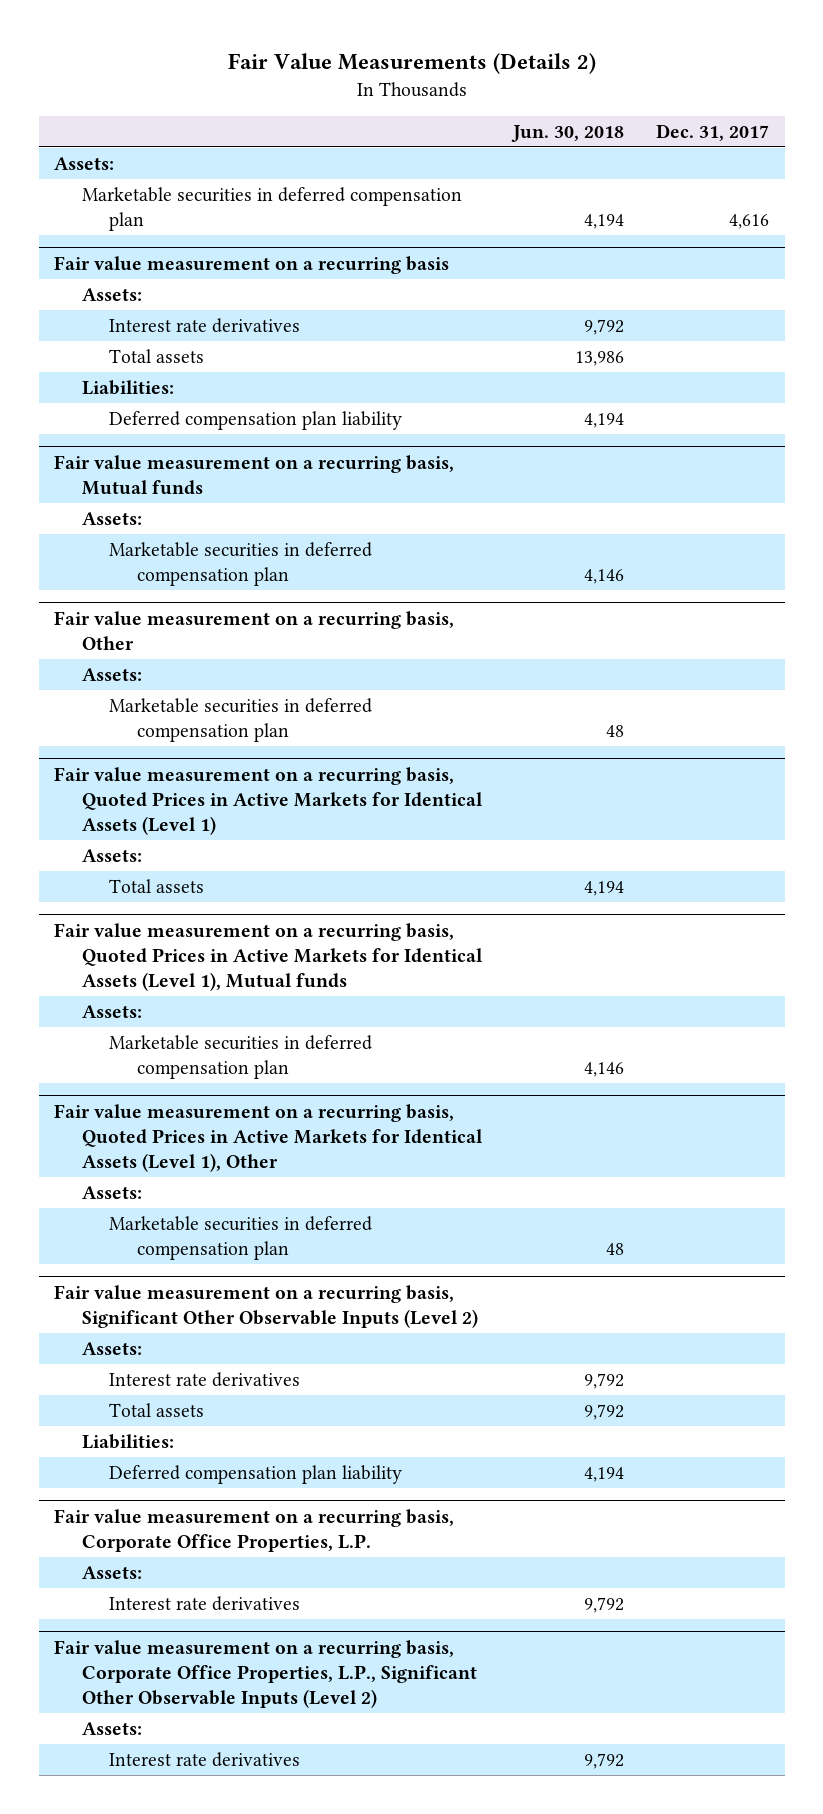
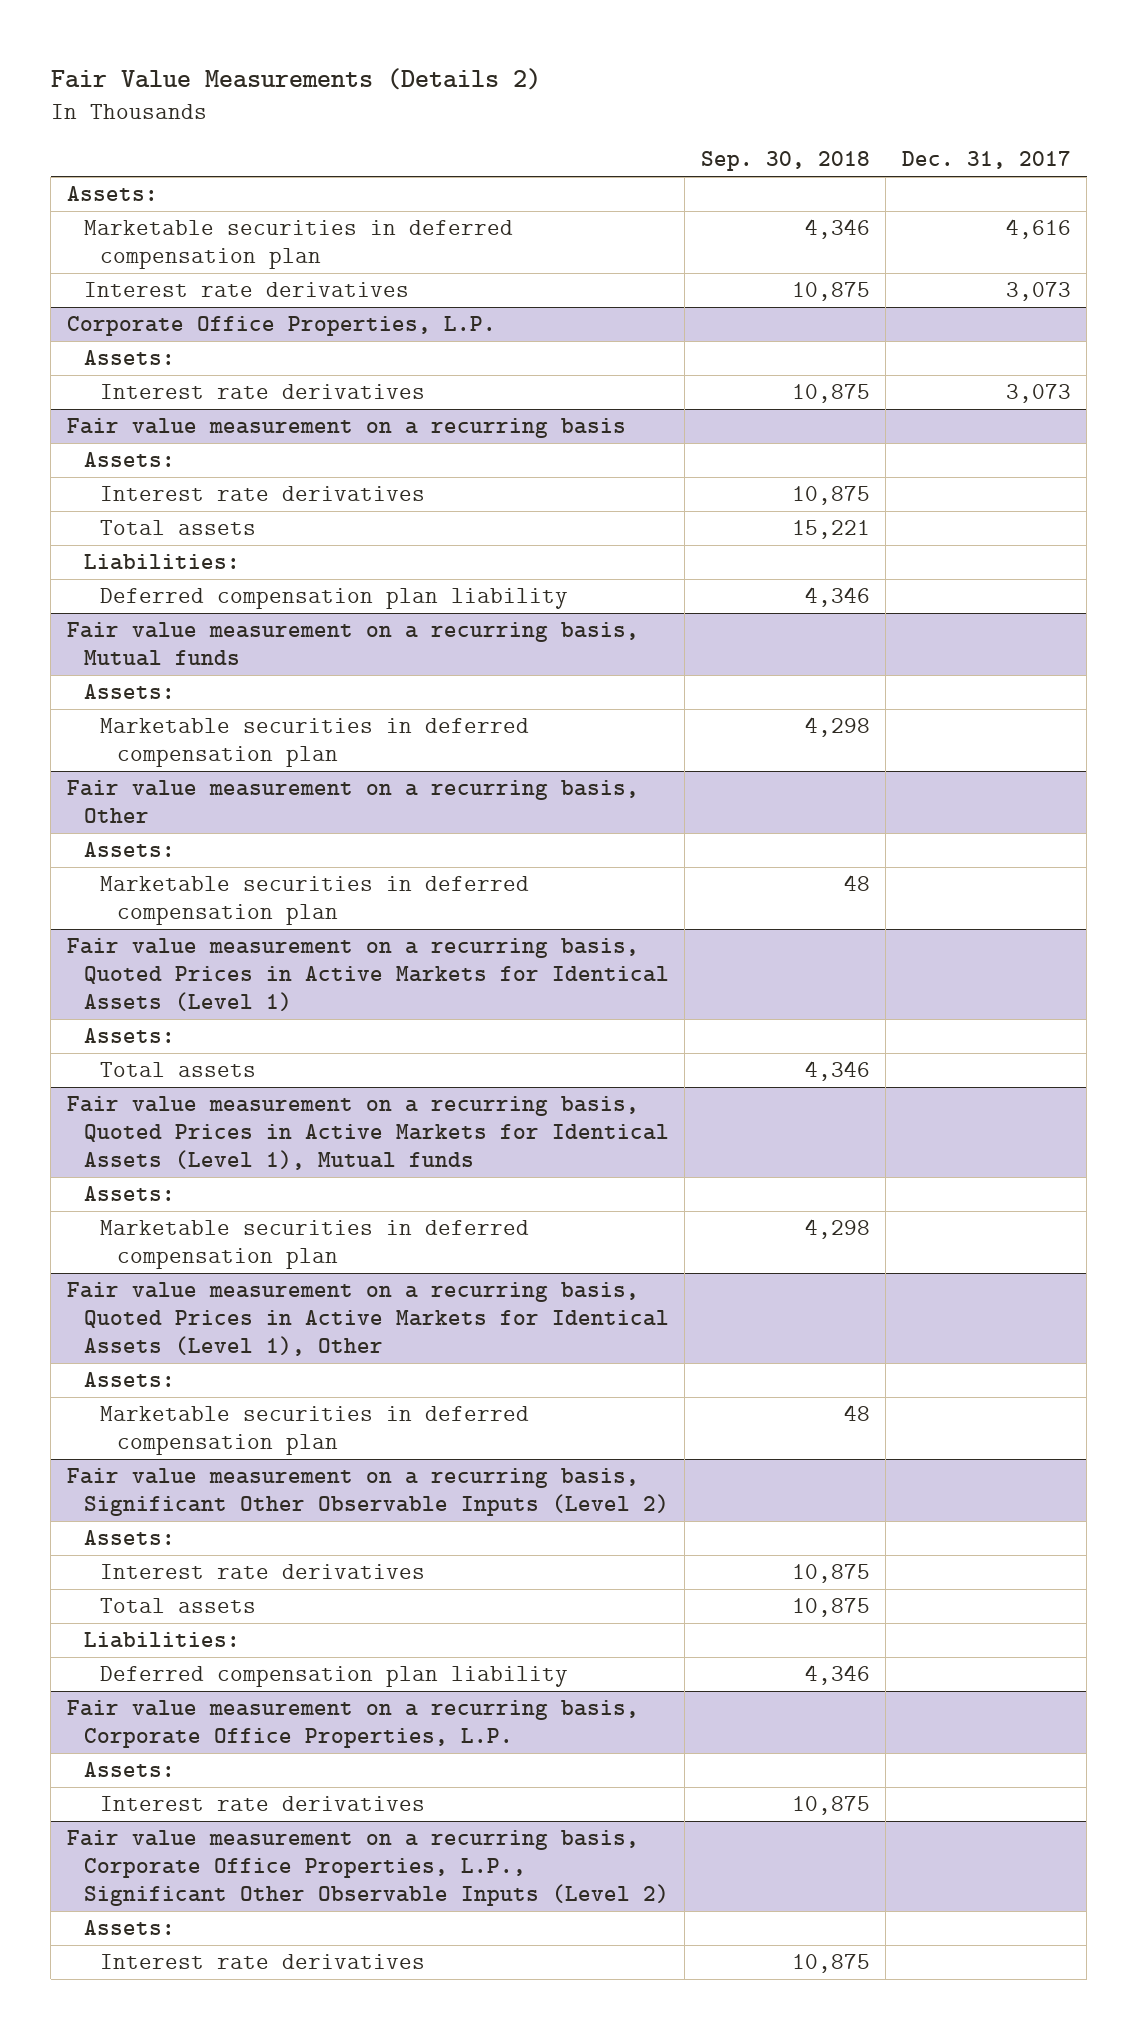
[511,124,625,142] Jun. 30, 2018 -> none
none -> [700,151,870,172] Sep. 30, 2018
none -> [83,282,409,298] Interest rate derivatives
none -> [66,316,496,337] Corporate Office Properties, L.P.
none -> [83,350,175,366] Assets:
none -> [100,384,426,400] Interest rate derivatives

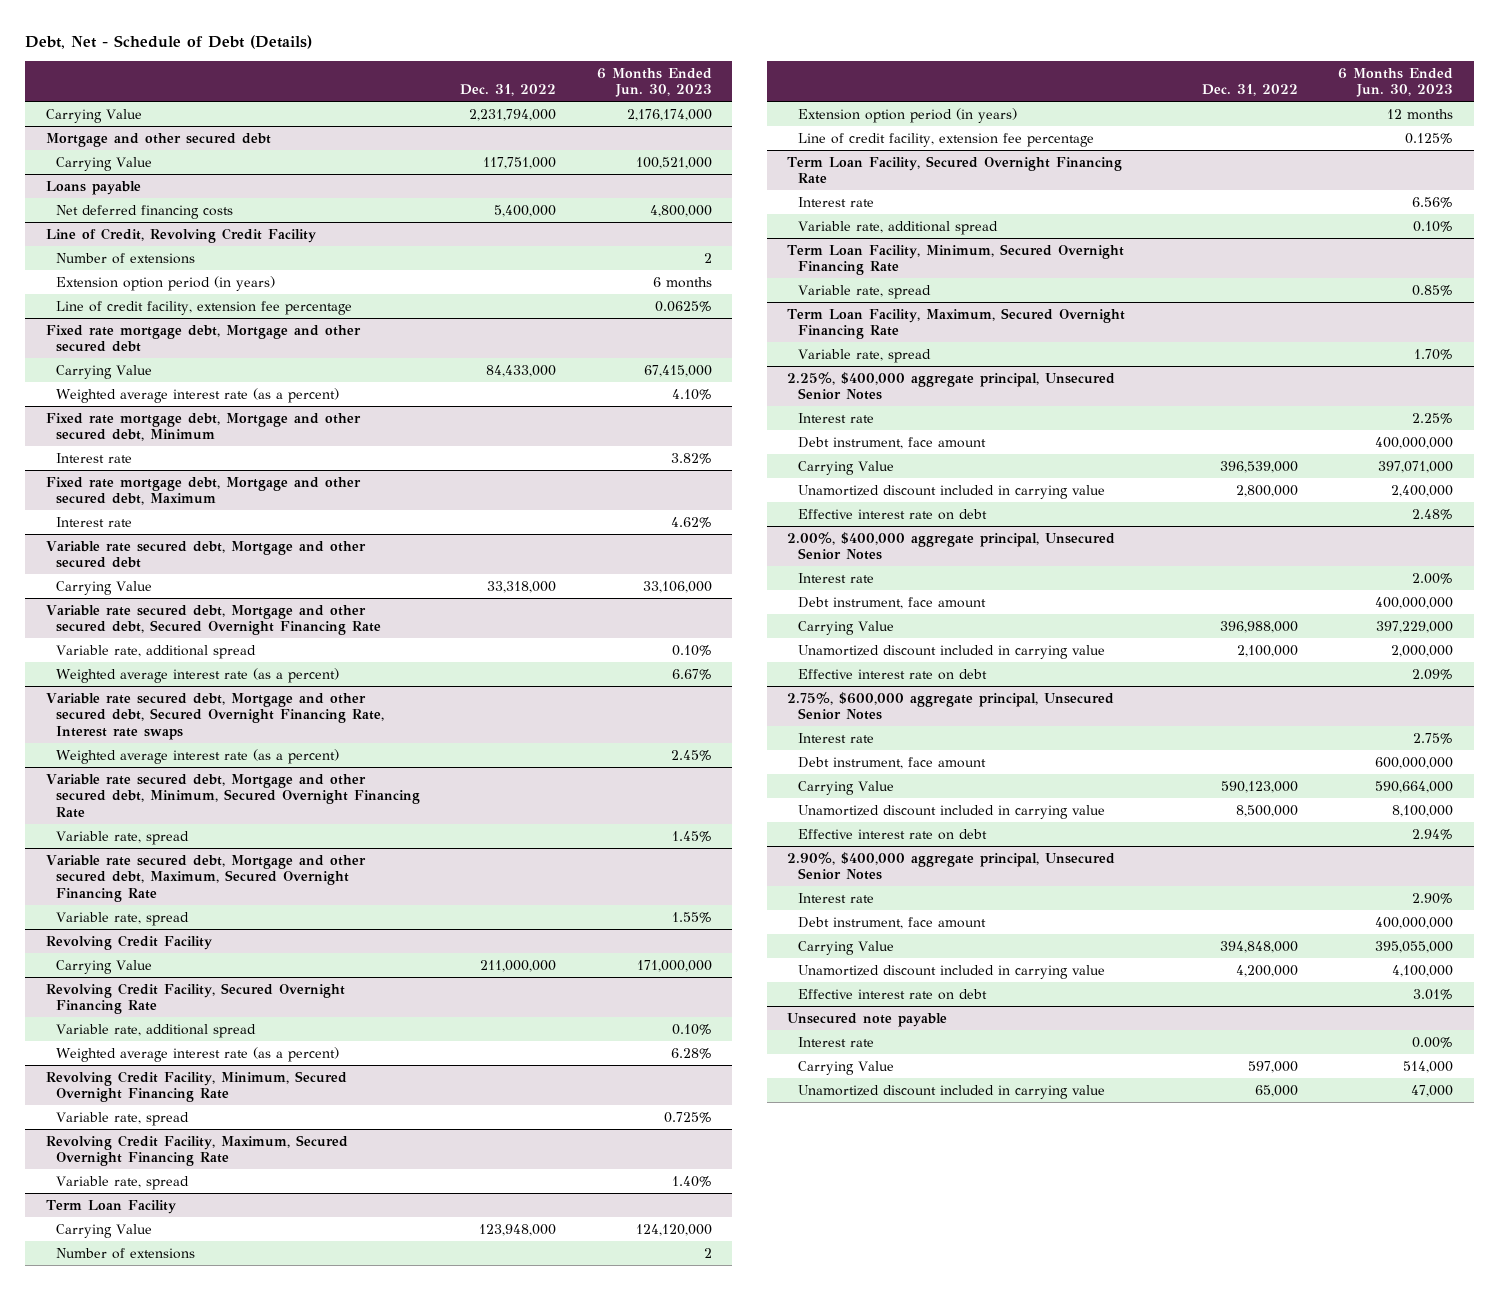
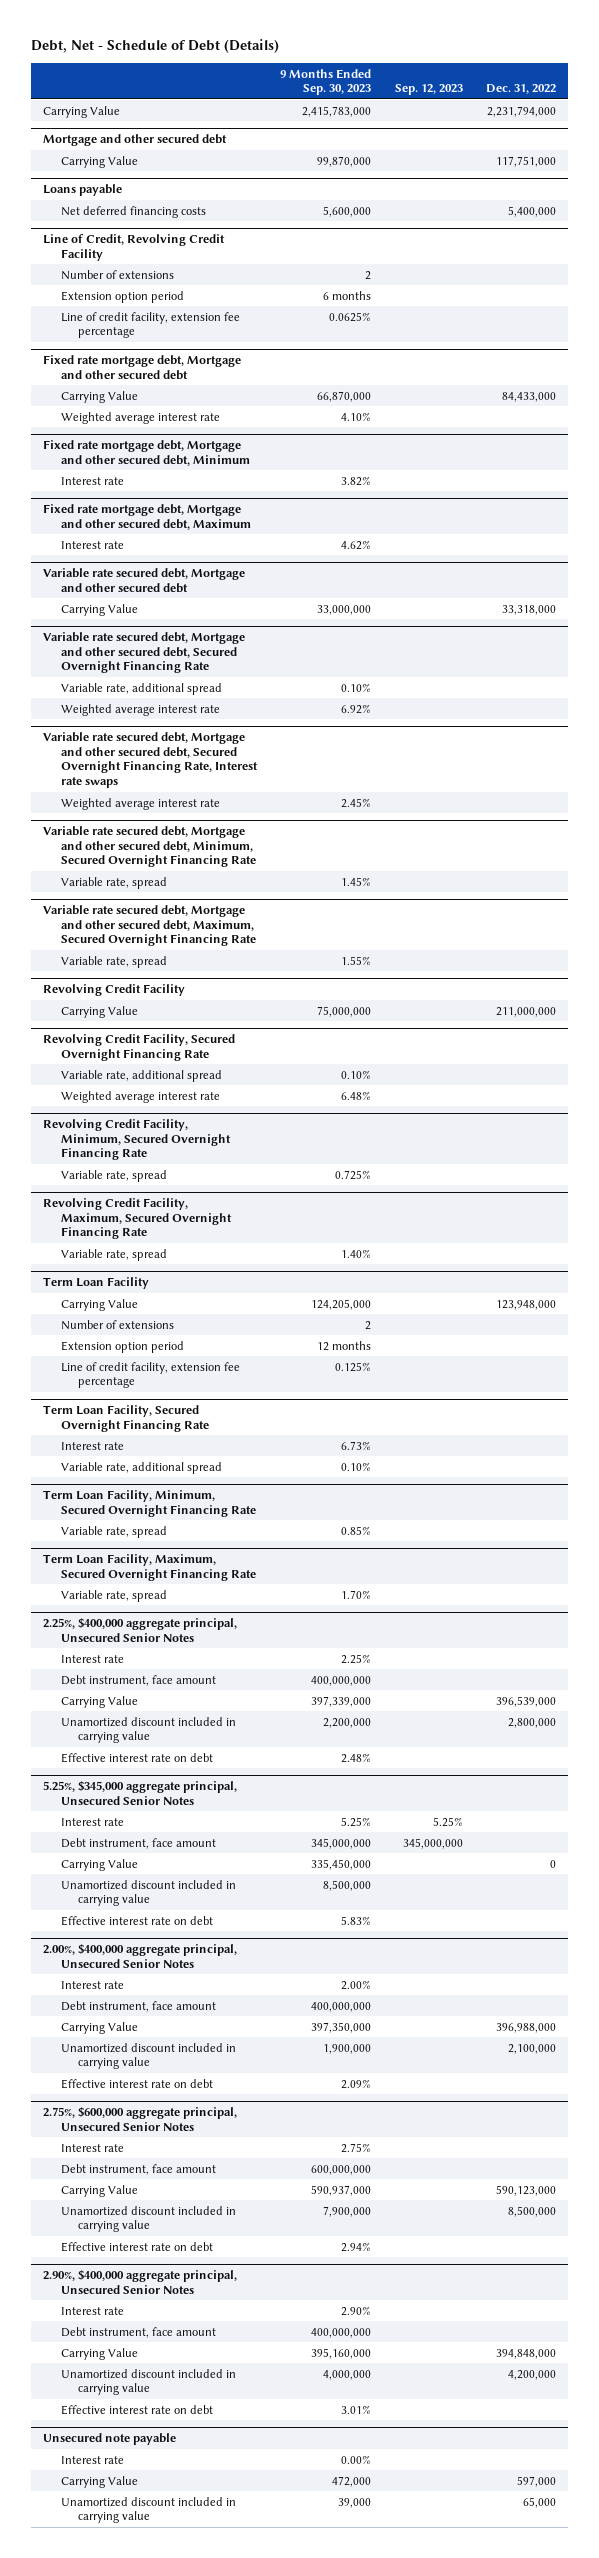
[596,67,712,98] 6 Months Ended Jun. 30, 2023 -> none
none -> [280,68,372,96] 9 Months Ended Sep. 30, 2023
none -> [394,84,463,96] Sep. 12, 2023
[55,275,275,291] Extension option period (in years) -> [60,290,184,303] Extension option period
[55,387,339,403] Weighted average interest rate (as a percent) -> [60,411,220,424] Weighted average interest rate
[55,667,339,683] Weighted average interest rate (as a percent) -> [60,703,220,716] Weighted average interest rate
[55,748,339,764] Weighted average interest rate (as a percent) -> [60,797,220,810] Weighted average interest rate
[55,1046,339,1062] Weighted average interest rate (as a percent) -> [60,1090,220,1103] Weighted average interest rate
[797,107,1017,123] Extension option period (in years) -> [60,1340,184,1353] Extension option period
none -> [42,1780,237,1805] 5.25%, $345,000 aggregate principal, Unsecured Senior Notes
none -> [60,1817,124,1826] Interest rate
none -> [60,1837,216,1849] Debt instrument, face amount
none -> [60,1858,138,1871] Carrying Value
none -> [60,1879,236,1907] Unamortized discount included in carrying value
none -> [60,1915,213,1926] Effective interest rate on debt

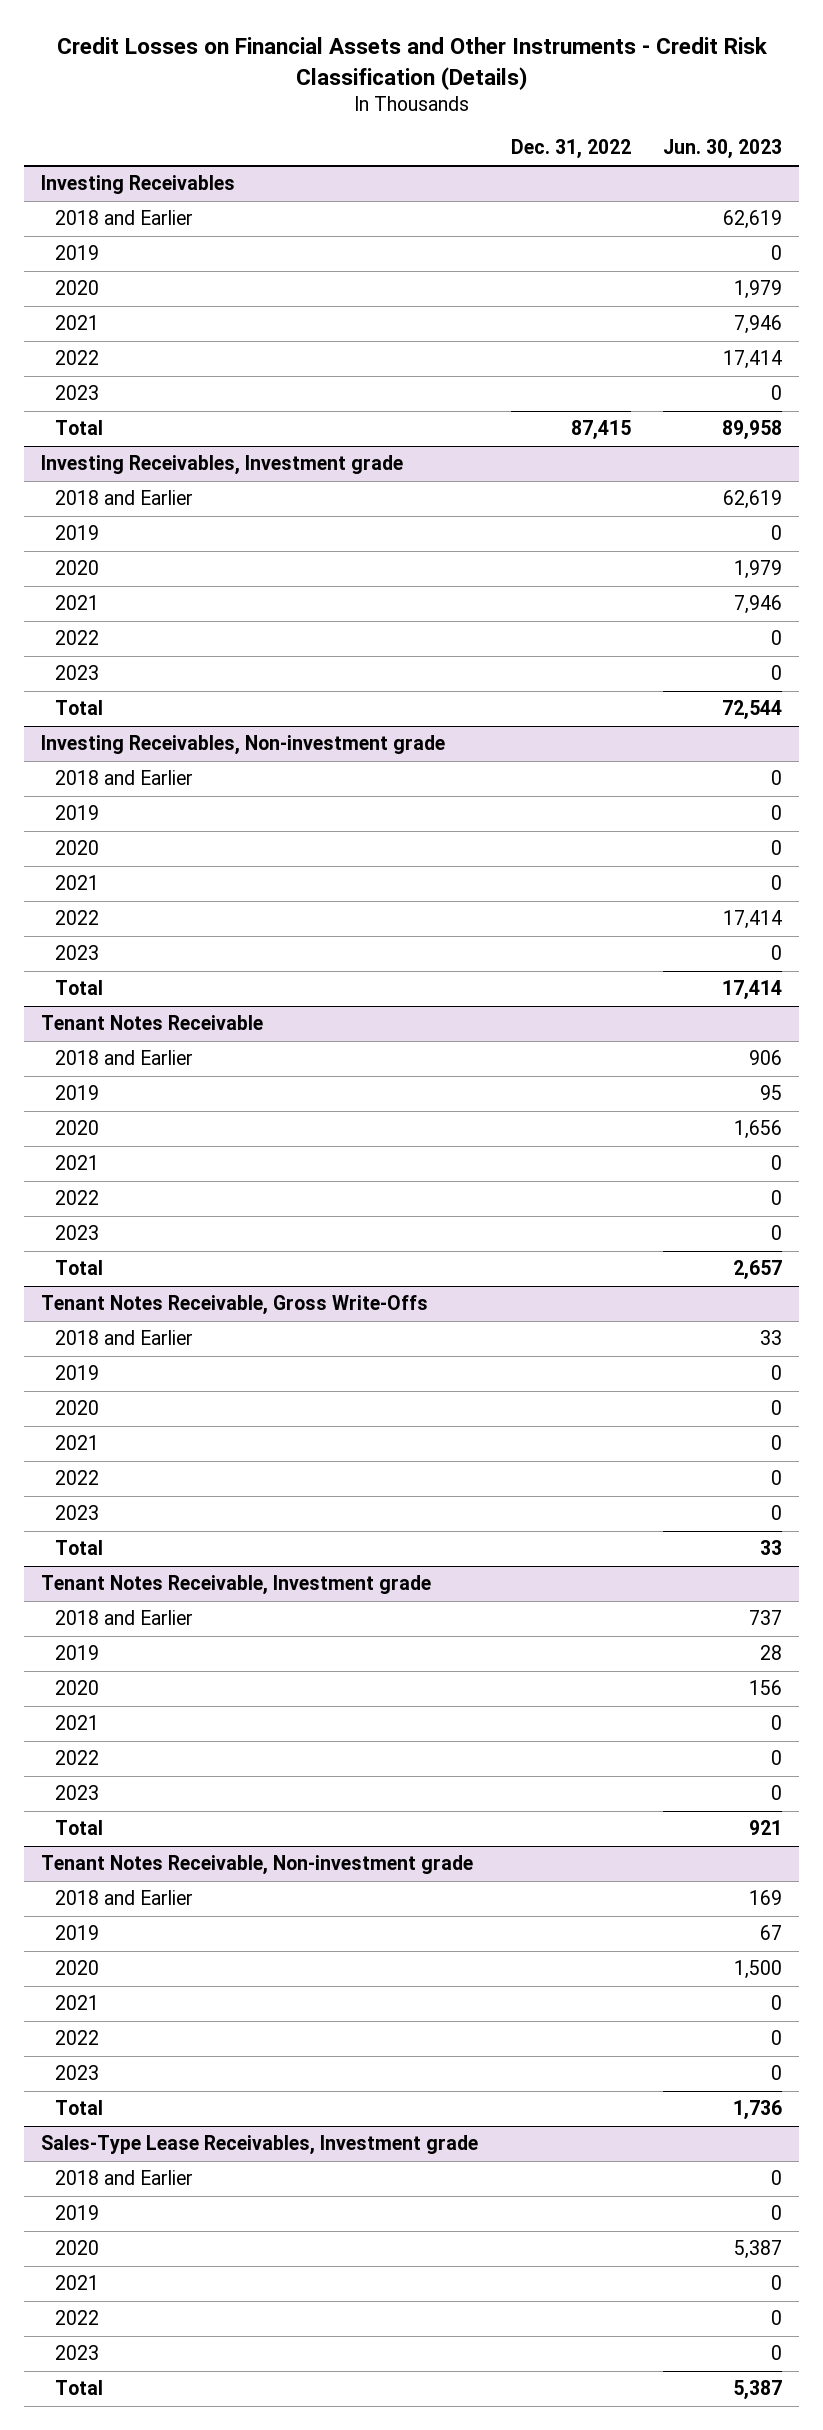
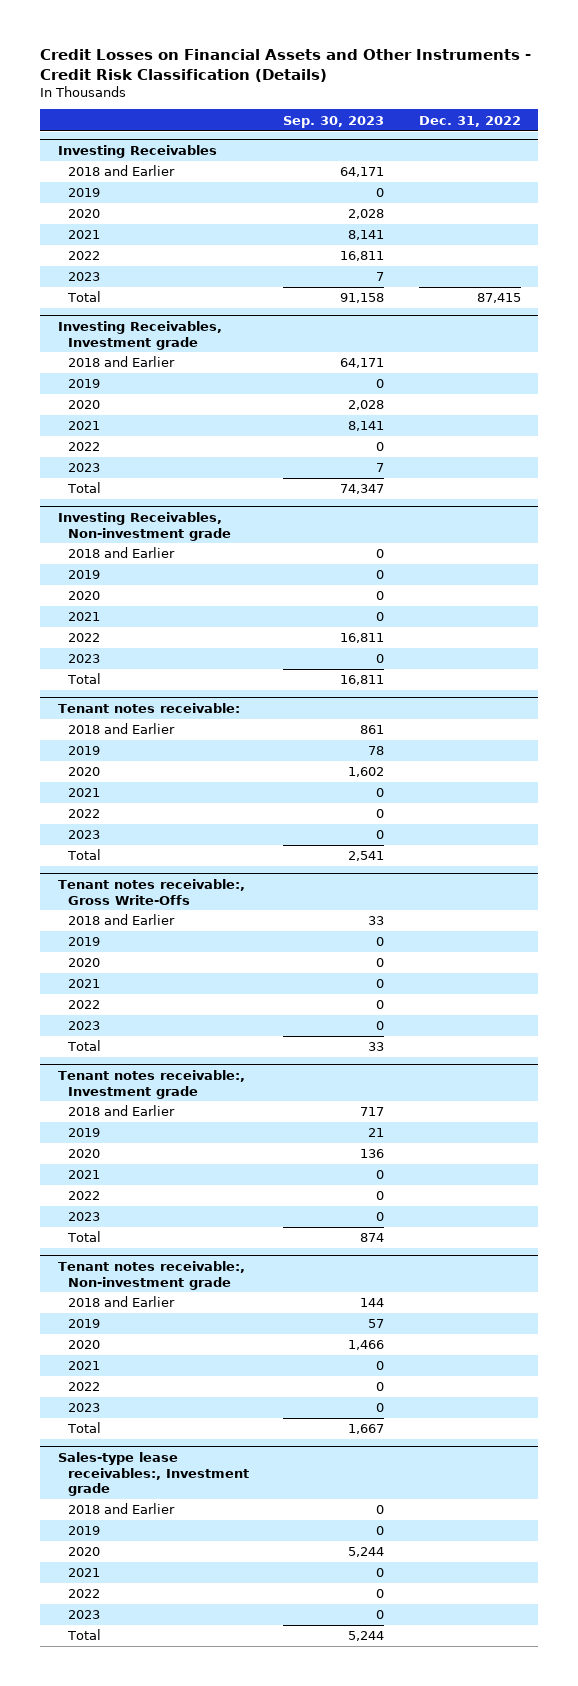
[663,139,783,160] Jun. 30, 2023 -> none
none -> [283,115,385,128] Sep. 30, 2023
[40,1015,263,1031] Tenant Notes Receivable -> [57,702,240,713] Tenant notes receivable:
[40,1295,428,1316] Tenant Notes Receivable, Gross Write-Offs -> [57,878,245,905] Tenant notes receivable:, Gross Write-Offs
[40,1575,431,1596] Tenant Notes Receivable, Investment grade -> [57,1069,245,1099] Tenant notes receivable:, Investment grade
[40,1855,473,1876] Tenant Notes Receivable, Non-investment grade -> [57,1260,245,1290] Tenant notes receivable:, Non-investment grade
[40,2135,478,2156] Sales-Type Lease Receivables, Investment grade -> [57,1451,249,1497] Sales-type lease receivables:, Investment grade

